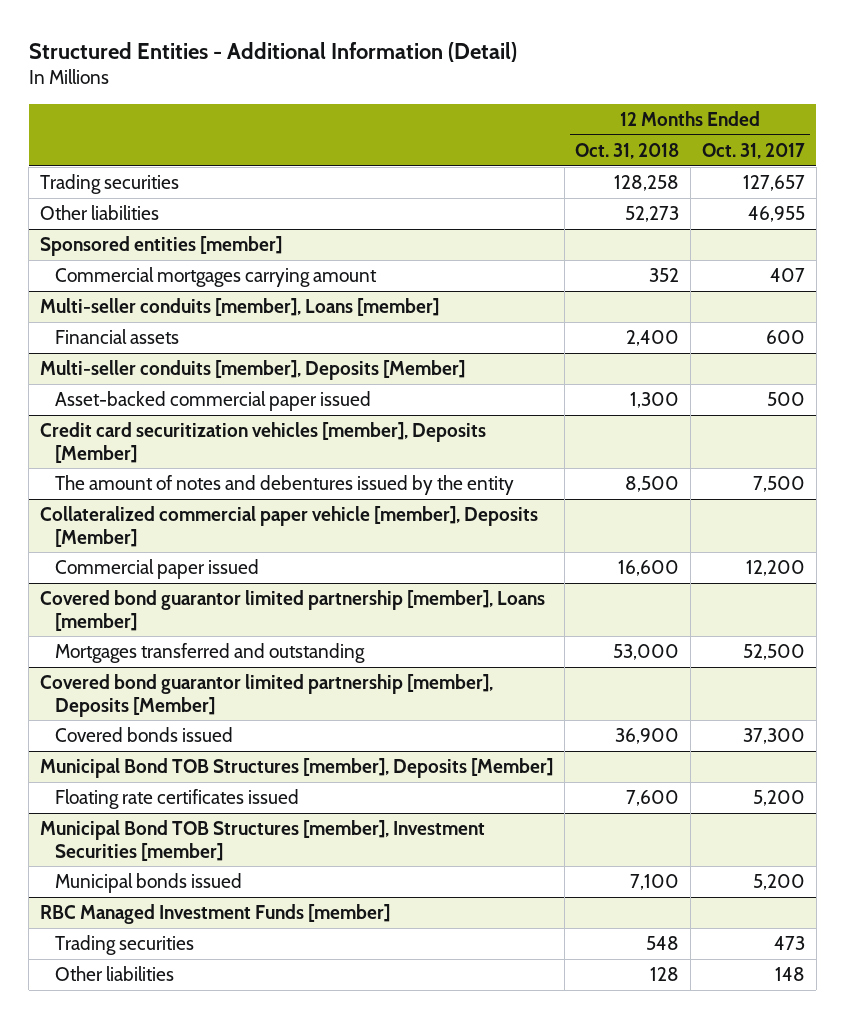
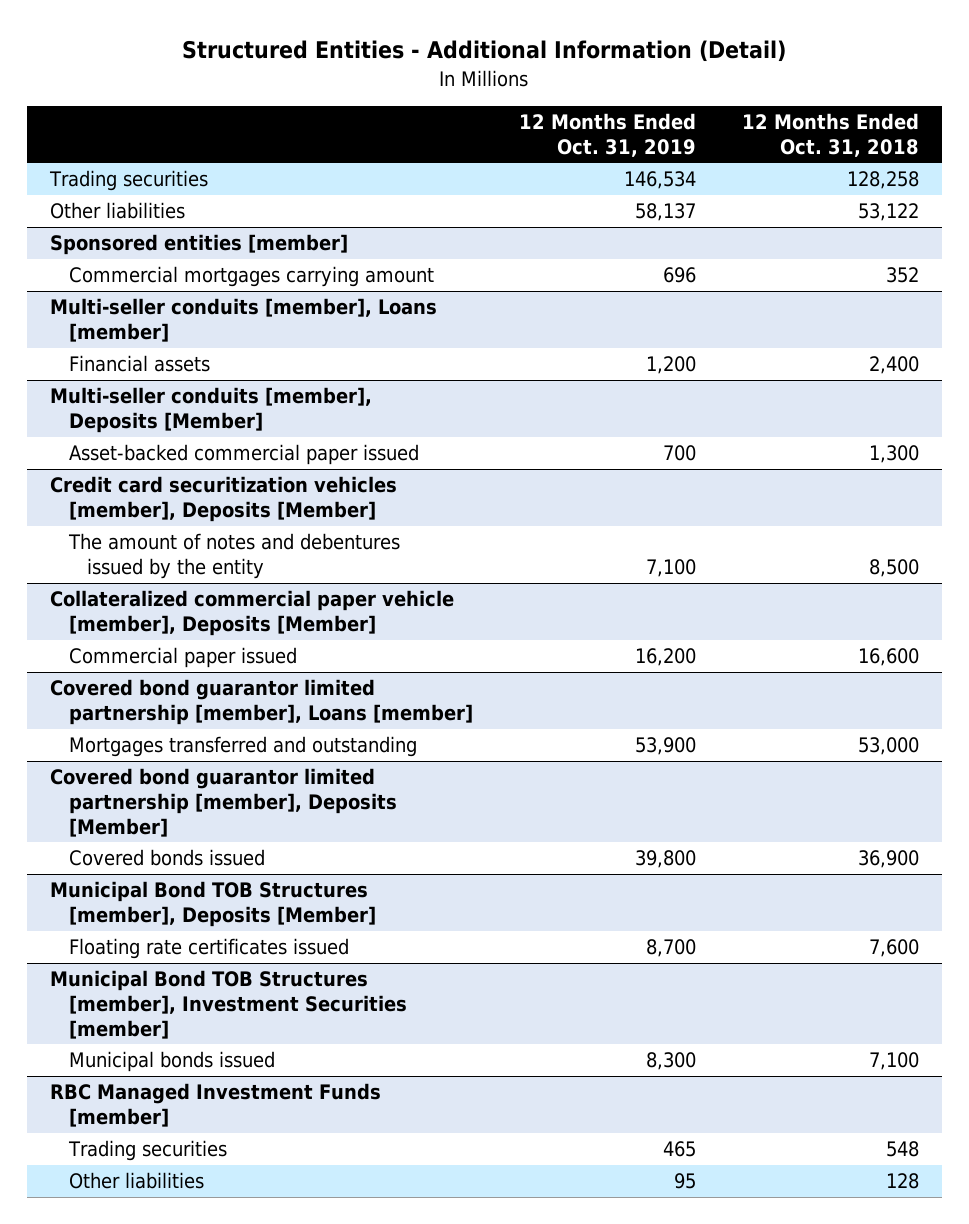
[701,142,805,159] Oct. 31, 2017 -> none
none -> [518,112,696,157] 12 Months Ended Oct. 31, 2019
[625,206,680,223] 52,273 -> [857,203,919,222] 53,122

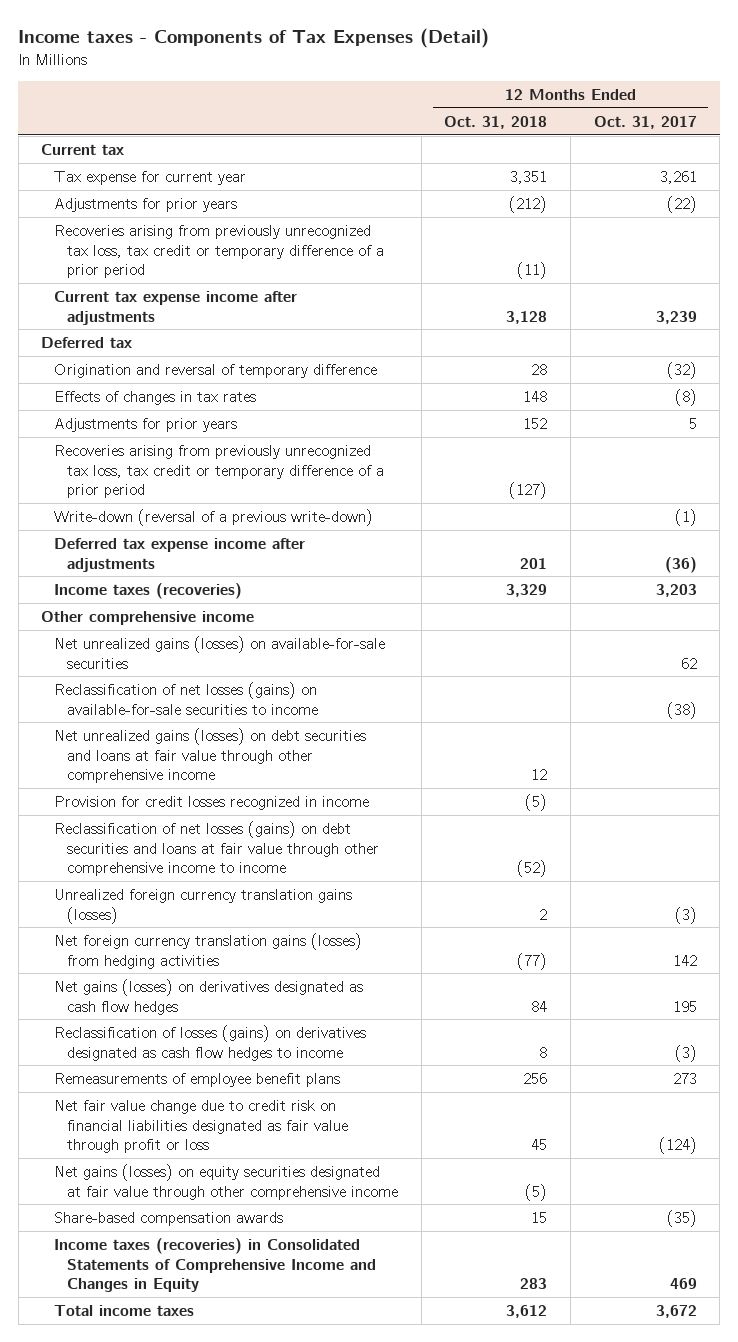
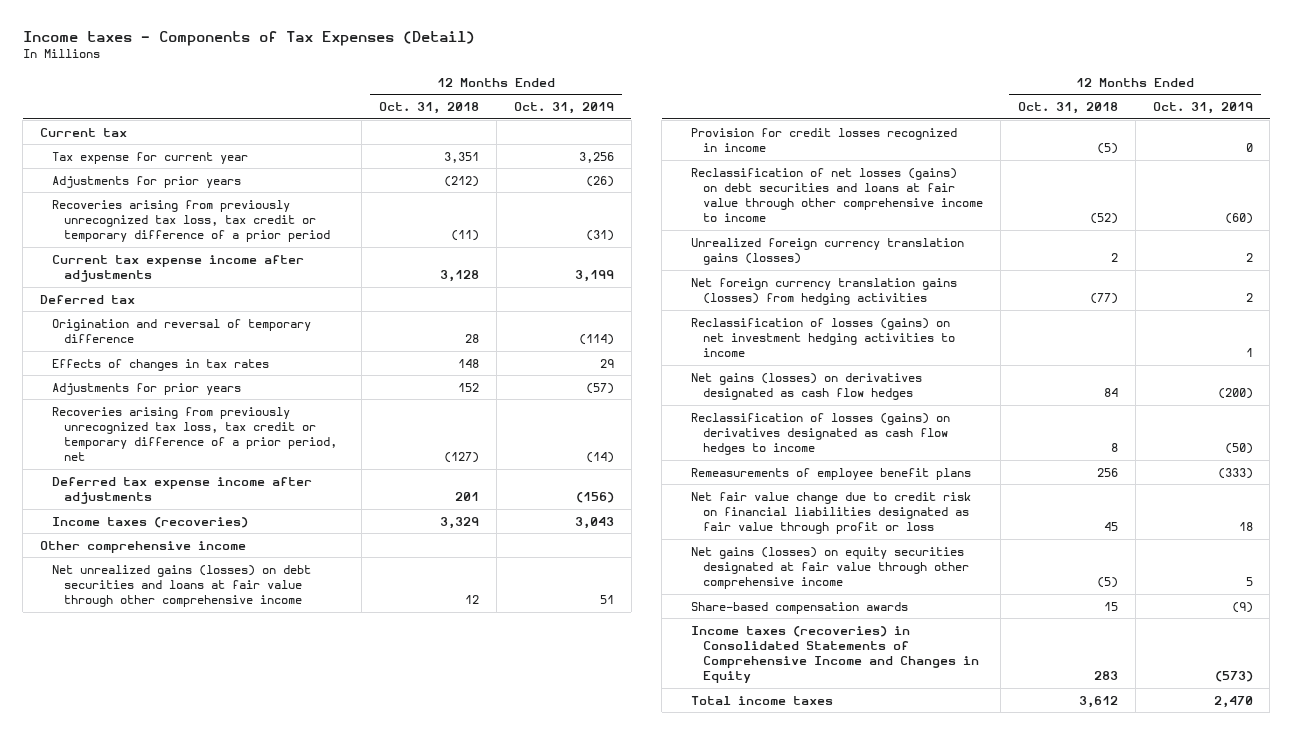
[593,115,697,129] Oct. 31, 2017 -> none
none -> [513,102,614,115] Oct. 31, 2019
[54,508,374,526] Write-down (reversal of a previous write-down) -> none
[54,444,384,499] Recoveries arising from previously unrecognized tax loss, tax credit or temporary difference of a prior period -> [52,406,338,462] Recoveries arising from previously unrecognized tax loss, tax credit or temporary difference of a prior period, net
[54,635,386,669] Net unrealized gains (losses) on available-for-sale securities -> none
[54,681,318,715] Reclassification of net losses (gains) on available-for-sale securities to income -> none
none -> [691,317,956,358] Reclassification of losses (gains) on net investment hedging activities to income

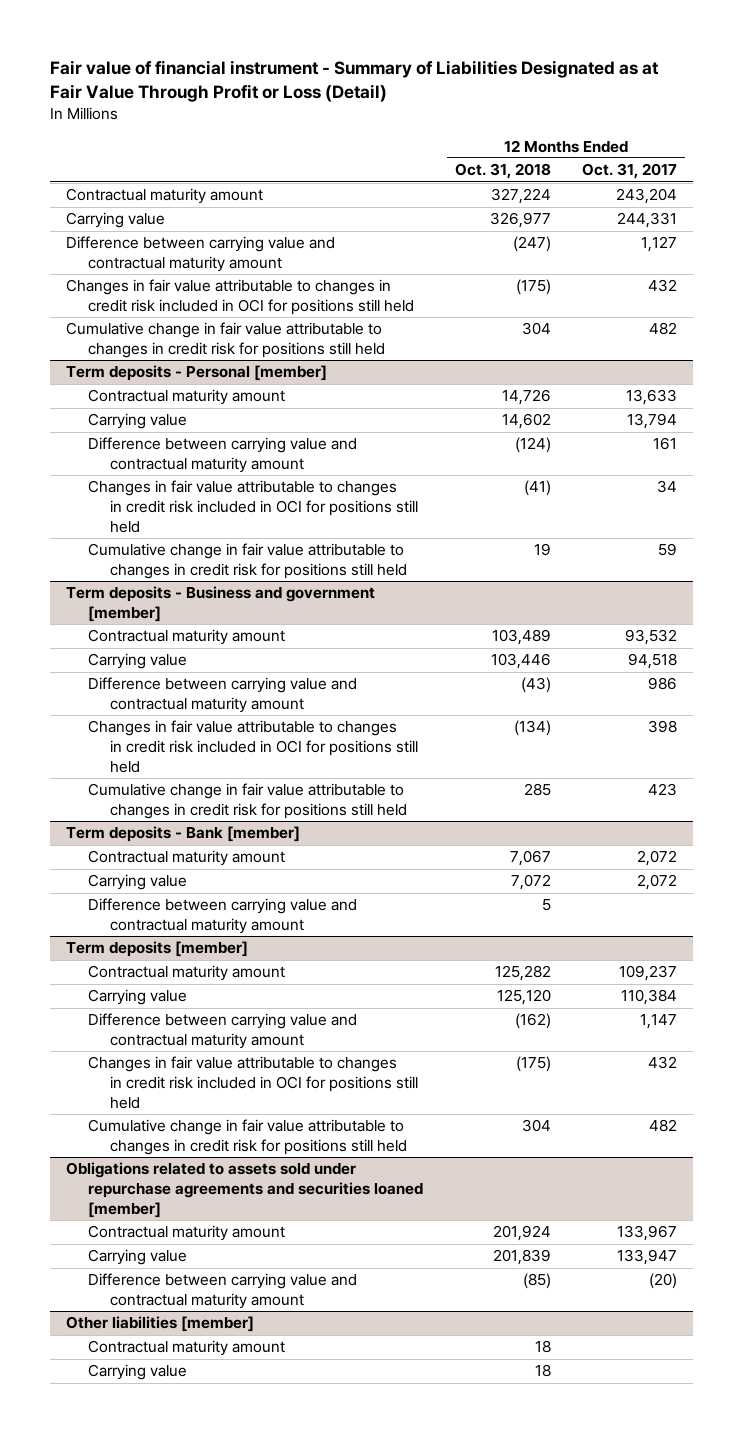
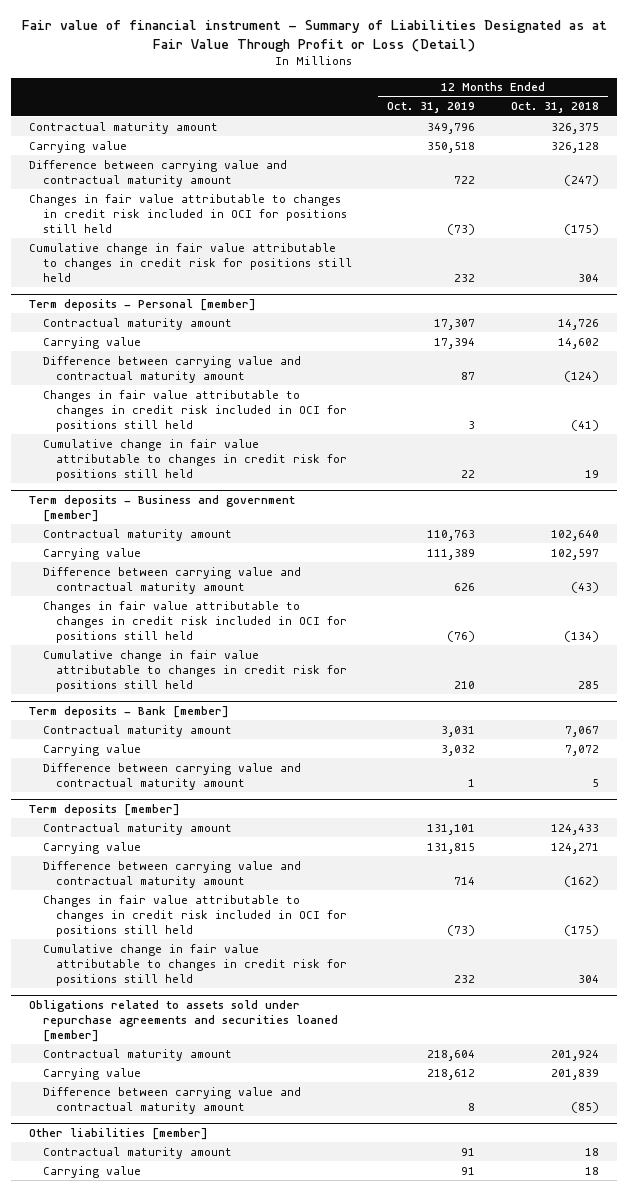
[582,163,678,180] Oct. 31, 2017 -> none
none -> [387,102,476,114] Oct. 31, 2019
[490,188,551,205] 327,224 -> [551,122,600,134] 326,375
[489,212,551,229] 326,977 -> [551,141,600,153] 326,128
[491,629,551,646] 103,489 -> [551,529,600,541] 102,640
[490,653,551,670] 103,446 -> [551,548,600,560] 102,597
[494,965,551,982] 125,282 -> [551,823,600,835] 124,433
[496,989,551,1006] 125,120 -> [551,842,600,854] 124,271

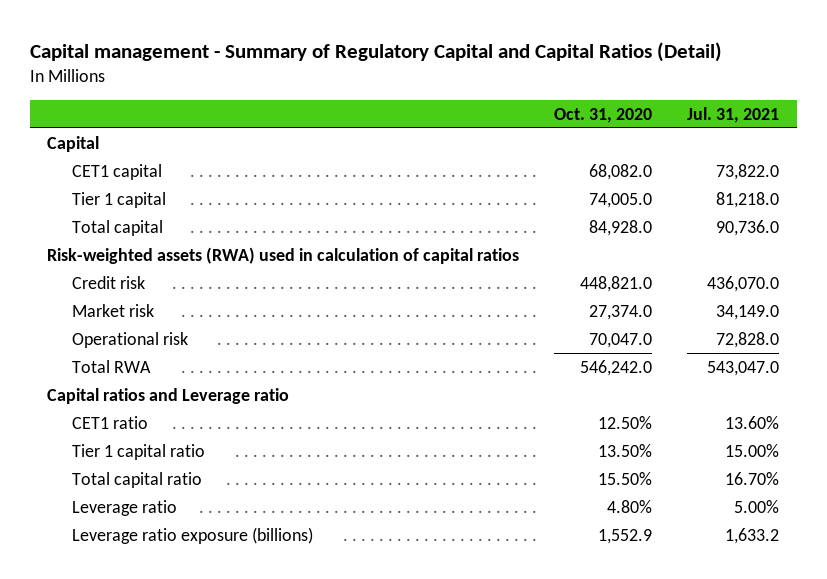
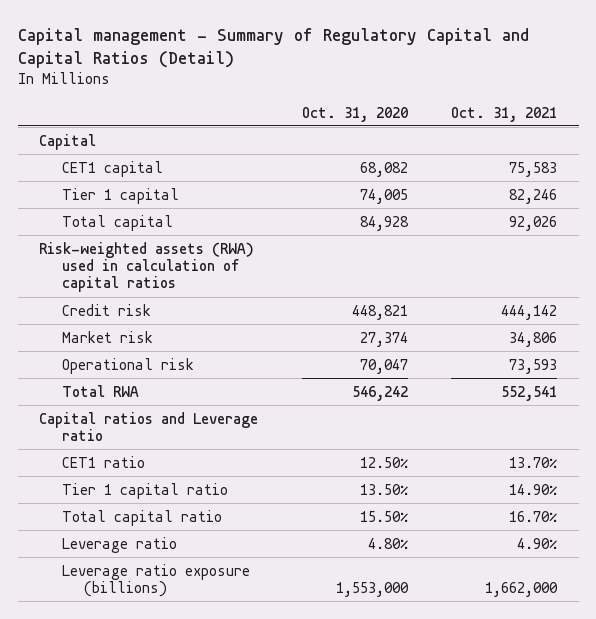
[687,106,780,123] Jul. 31, 2021 -> none
none -> [451,106,558,122] Oct. 31, 2021
[589,163,653,180] 68,082.0 -> [359,161,408,177] 68,082
[589,192,653,208] 74,005.0 -> [359,188,408,204] 74,005
[589,219,653,236] 84,928.0 -> [359,215,409,231] 84,928
[580,275,653,292] 448,821.0 -> [351,304,408,320] 448,821
[589,304,653,320] 27,374.0 -> [359,331,408,347] 27,374
[589,332,653,348] 70,047.0 -> [359,358,408,374] 70,047
[580,359,653,376] 546,242.0 -> [351,385,408,401] 546,242
[598,528,653,544] 1,552.9 -> [335,581,409,597] 1,553,000

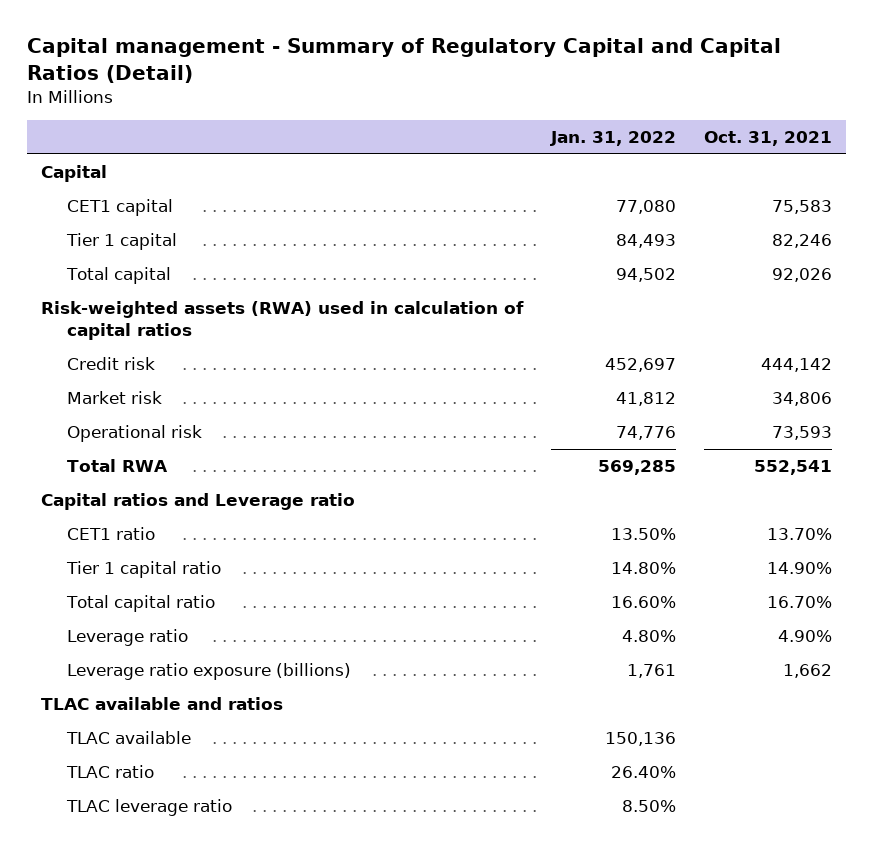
[301,106,408,122] Oct. 31, 2020 -> none
none -> [549,130,676,146] Jan. 31, 2022
[485,581,559,597] 1,662,000 -> [782,664,832,679] 1,662
none -> [40,697,283,711] TLAC available and ratios
none -> [66,731,192,745] TLAC available
none -> [66,765,155,779] TLAC ratio
none -> [66,799,233,817] TLAC leverage ratio

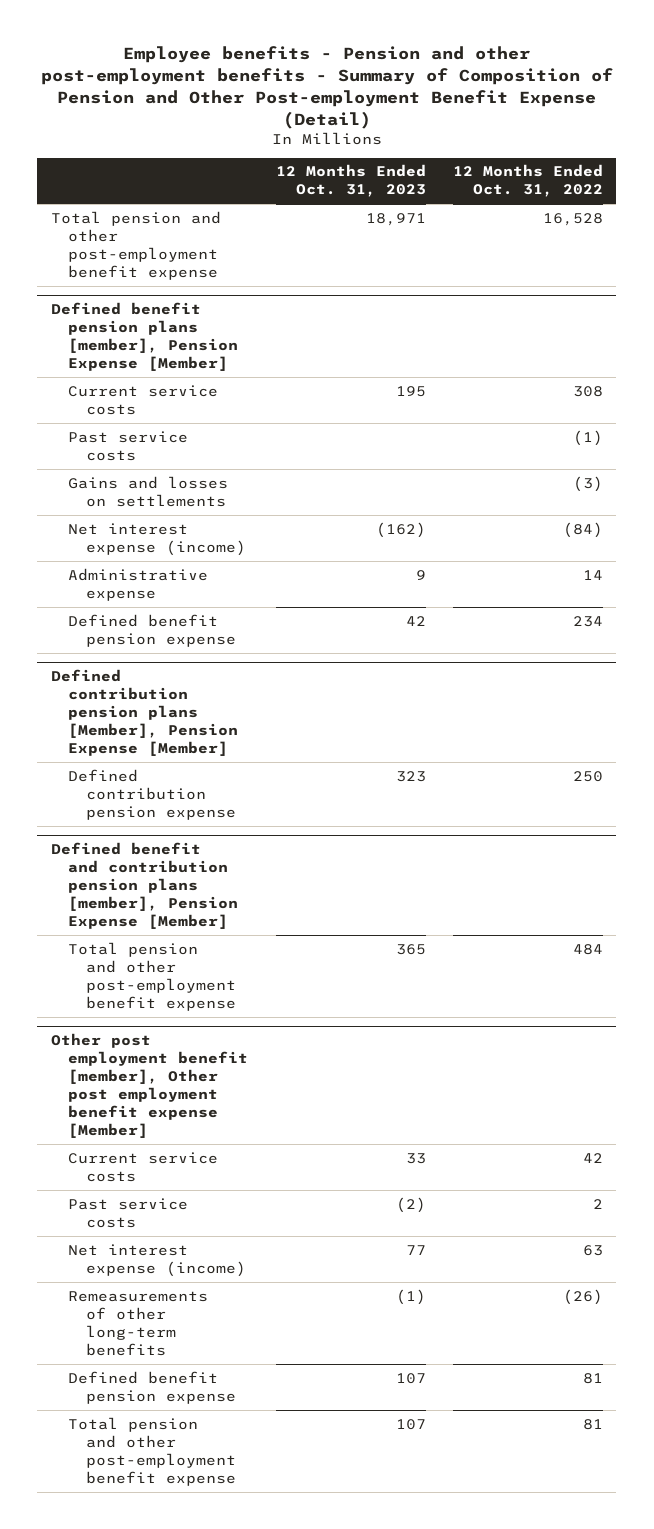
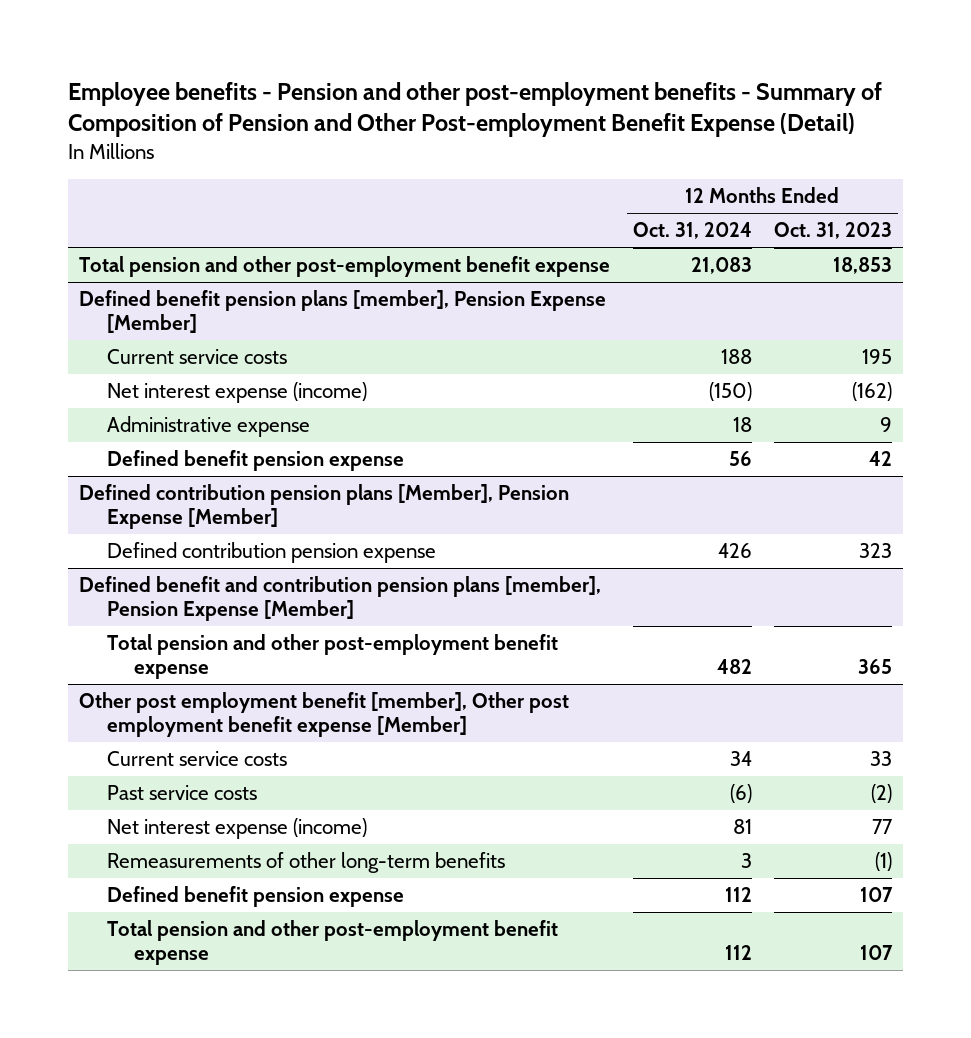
[452,164,603,198] 12 Months Ended Oct. 31, 2022 -> none
none -> [632,222,752,240] Oct. 31, 2024
[365,212,426,226] 18,971 -> [833,257,893,275] 18,853
[68,430,189,461] Past service costs -> none
[68,475,229,507] Gains and losses on settlements -> none

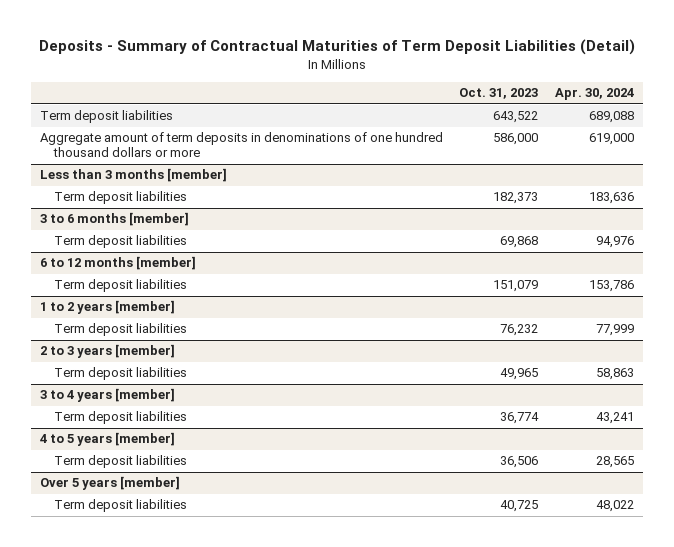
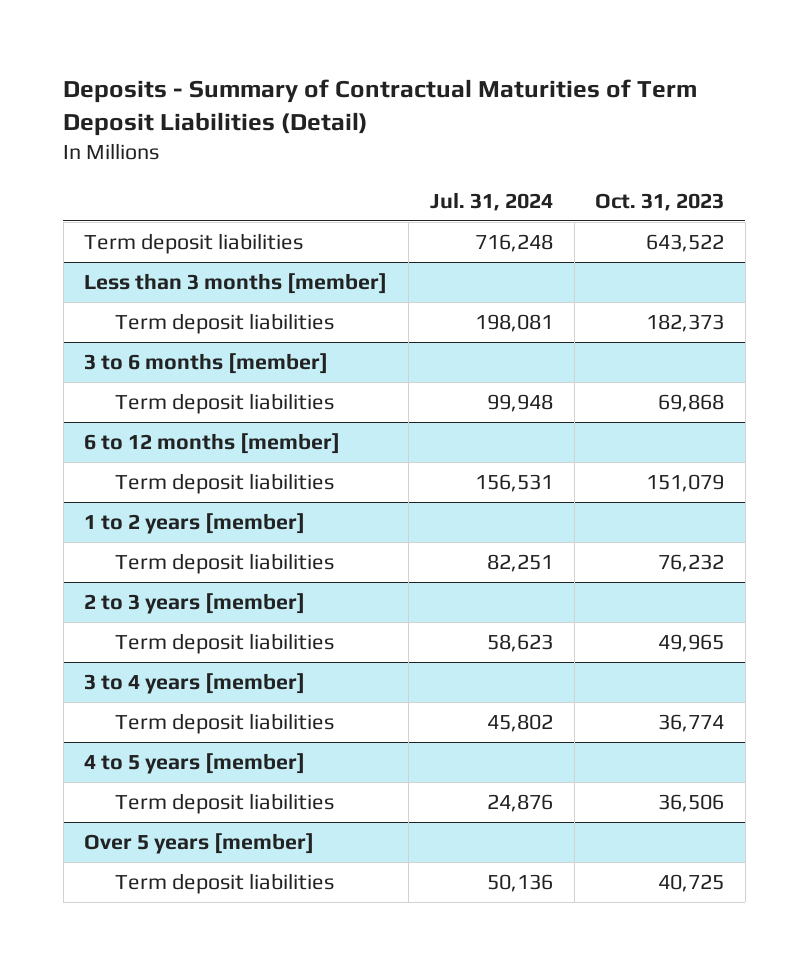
[555,88,635,101] Apr. 30, 2024 -> none
none -> [429,191,553,211] Jul. 31, 2024
[39,132,443,158] Aggregate amount of term deposits in denominations of one hundred thousand dollars or more -> none

